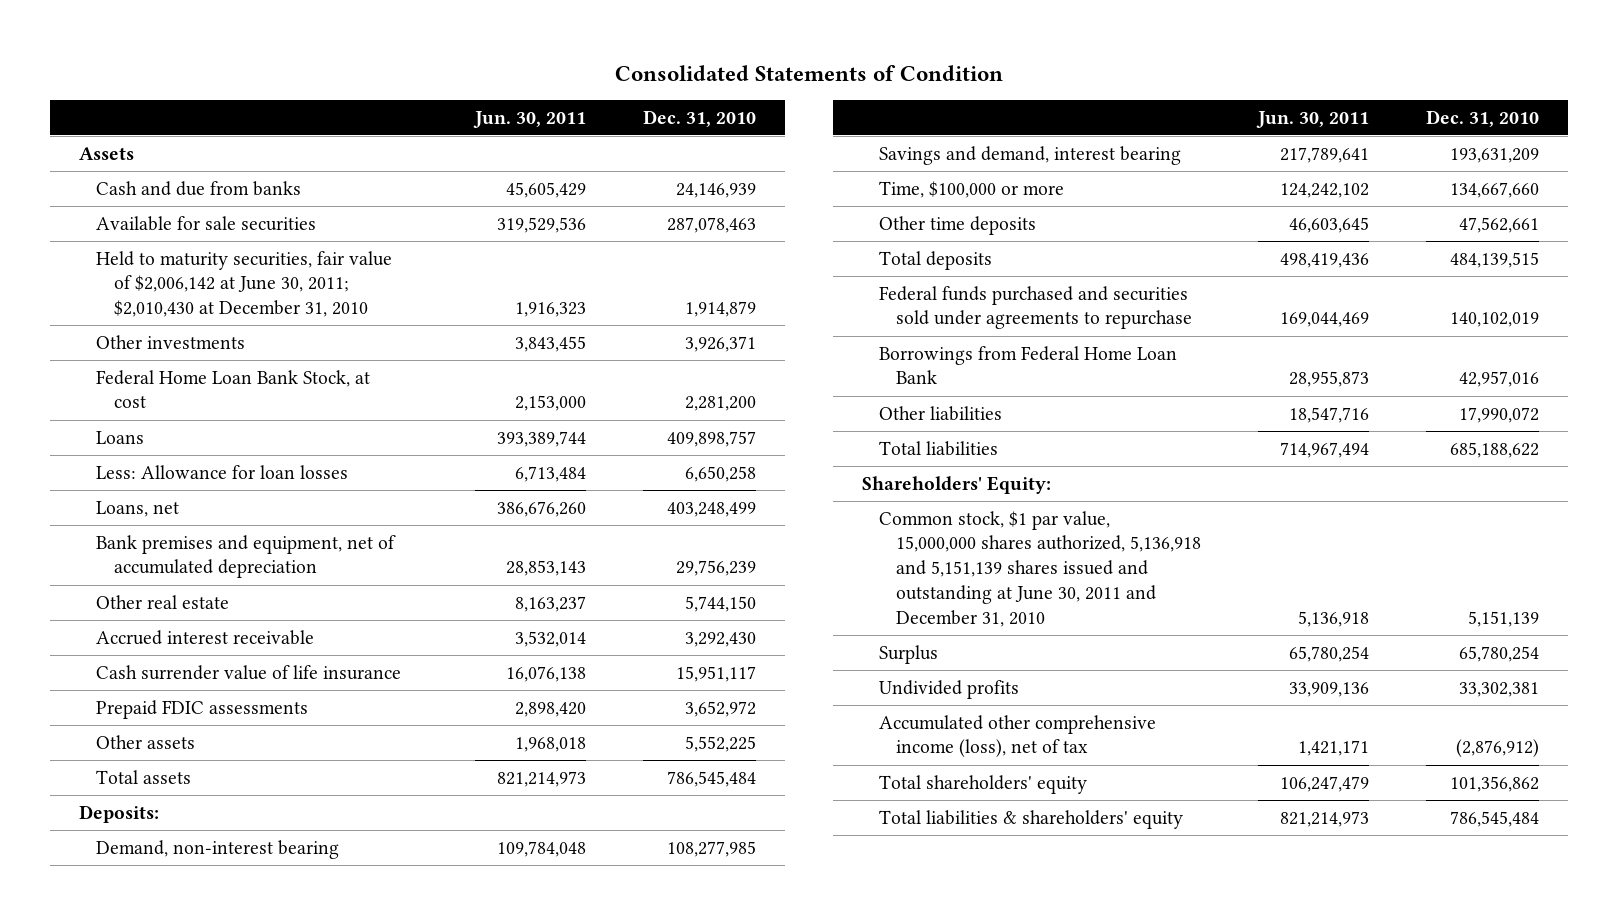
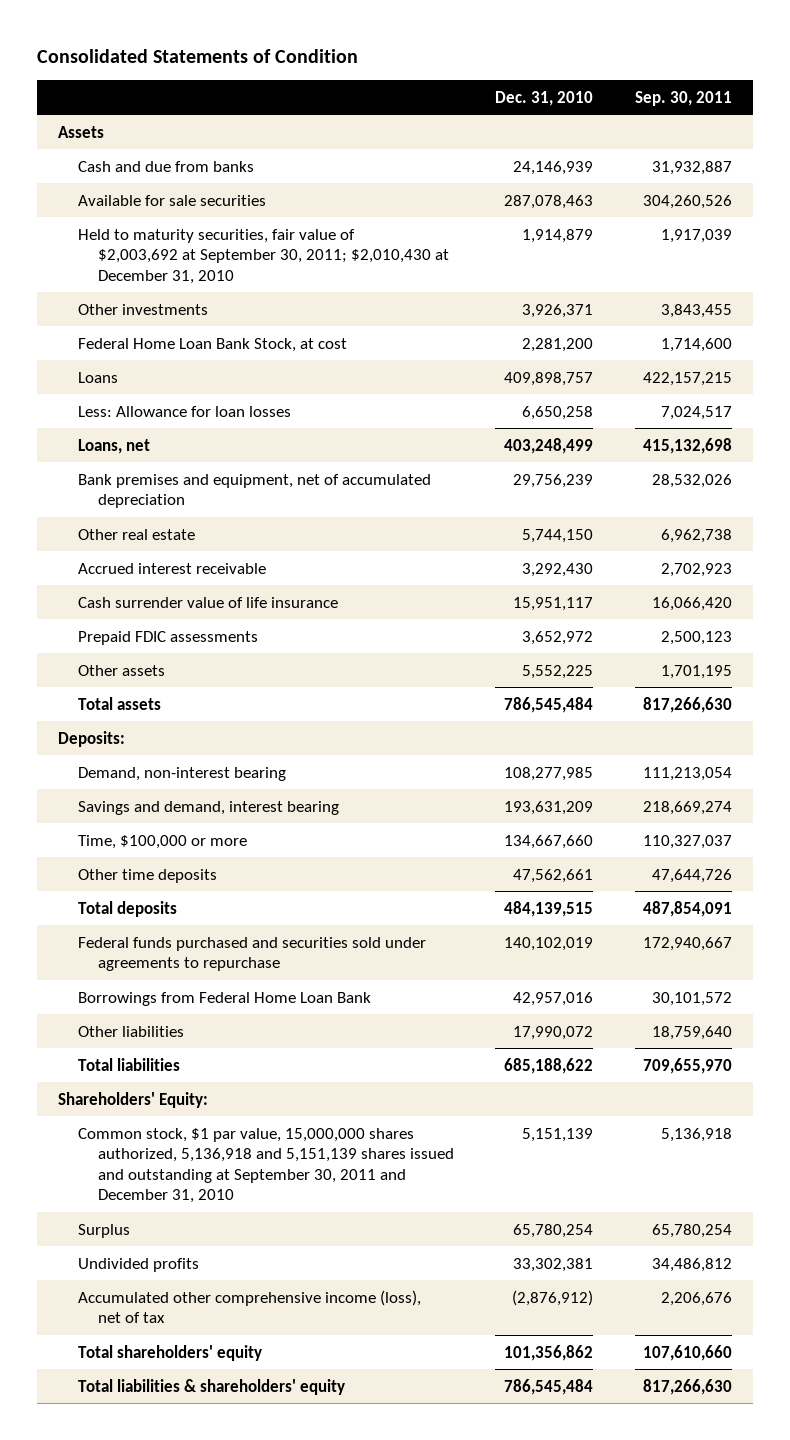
[473,110,587,128] Jun. 30, 2011 -> none
none -> [635,90,733,106] Sep. 30, 2011
[96,250,393,318] Held to maturity securities, fair value of $2,006,142 at June 30, 2011; $2,010,430 at December 31, 2010 -> [77,228,449,284] Held to maturity securities, fair value of $2,003,692 at September 30, 2011; $2,010,430 at December 31, 2010
[879,510,1202,627] Common stock, $1 par value, 15,000,000 shares authorized, 5,136,918 and 5,151,139 shares issued and outstanding at June 30, 2011 and December 31, 2010 -> [77,1127,454,1204] Common stock, $1 par value, 15,000,000 shares authorized, 5,136,918 and 5,151,139 shares issued and outstanding at September 30, 2011 and December 31, 2010

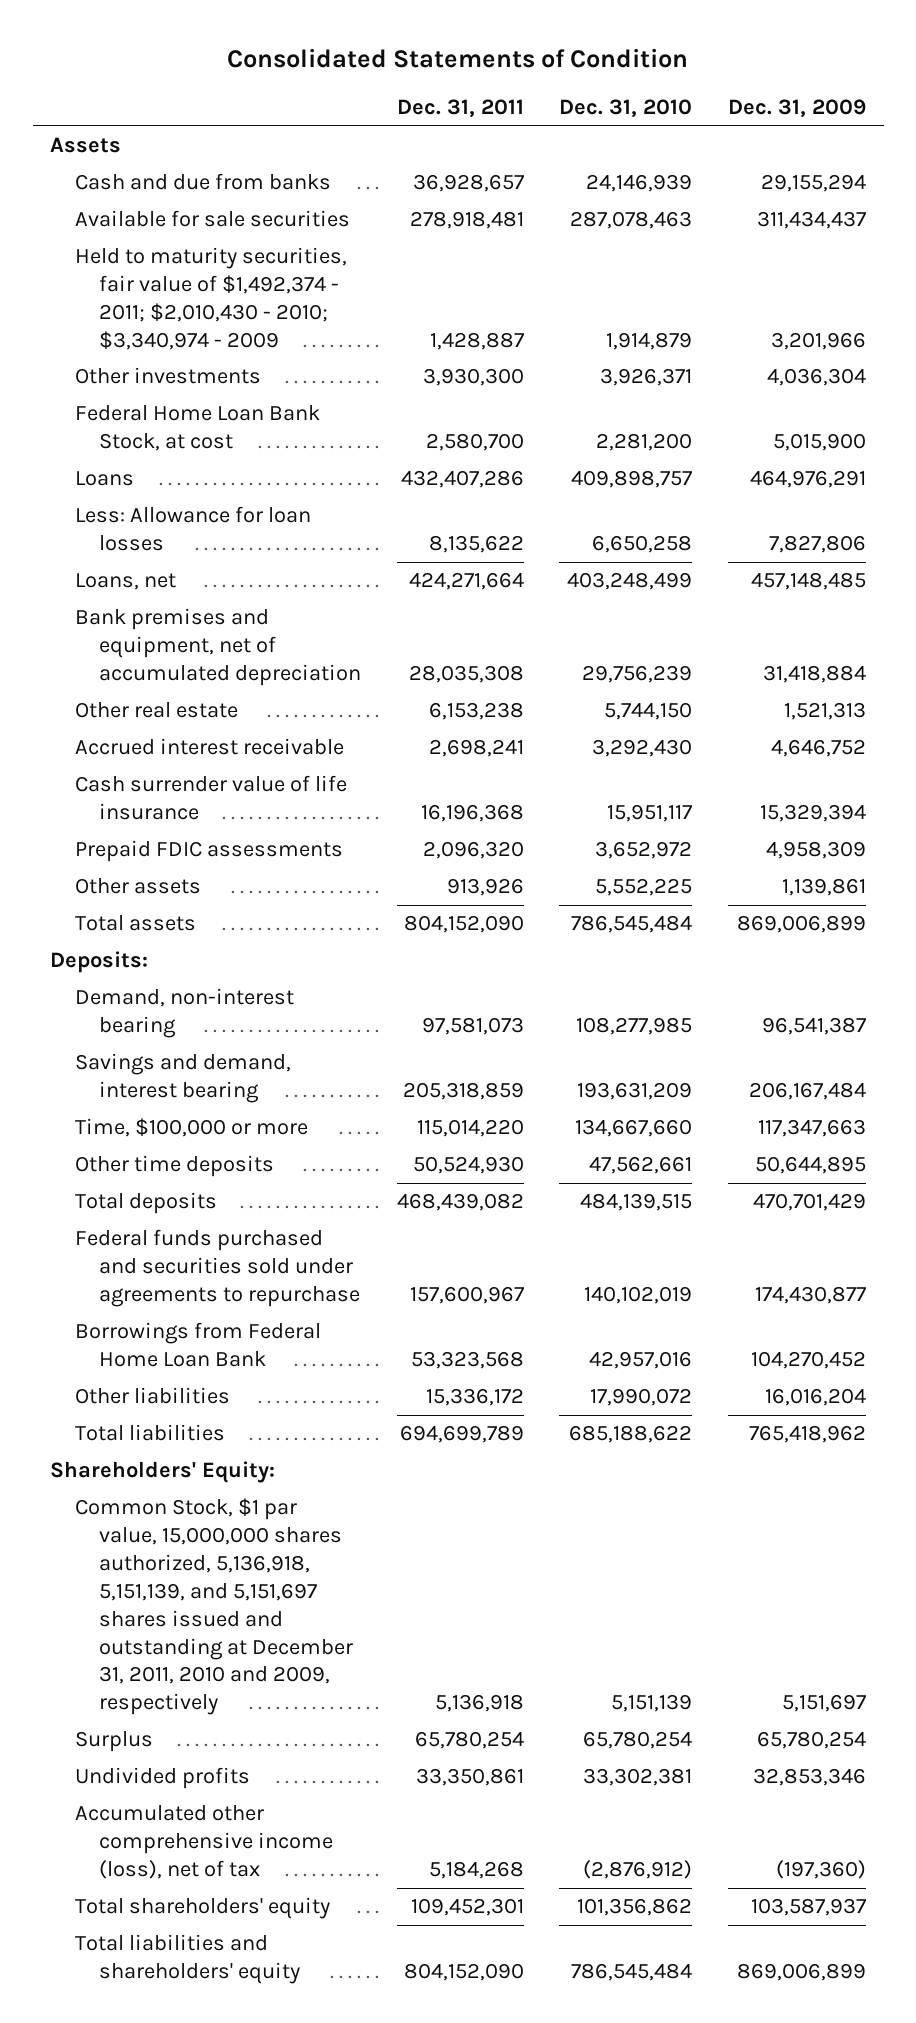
[635,90,733,106] Sep. 30, 2011 -> none
none -> [396,99,524,118] Dec. 31, 2011
none -> [727,99,866,118] Dec. 31, 2009
[77,228,449,284] Held to maturity securities, fair value of $2,003,692 at September 30, 2011; $2,010,430 at December 31, 2010 -> [74,247,347,350] Held to maturity securities, fair value of $1,492,374 - 2011; $2,010,430 - 2010; $3,340,974 - 2009
[77,1127,454,1204] Common stock, $1 par value, 15,000,000 shares authorized, 5,136,918 and 5,151,139 shares issued and outstanding at September 30, 2011 and December 31, 2010 -> [74,1498,354,1716] Common Stock, $1 par value, 15,000,000 shares authorized, 5,136,918, 5,151,139, and 5,151,697 shares issued and outstanding at December 31, 2011, 2010 and 2009, respectively
[77,1378,345,1395] Total liabilities & shareholders' equity -> [74,1934,301,1985] Total liabilities and shareholders' equity

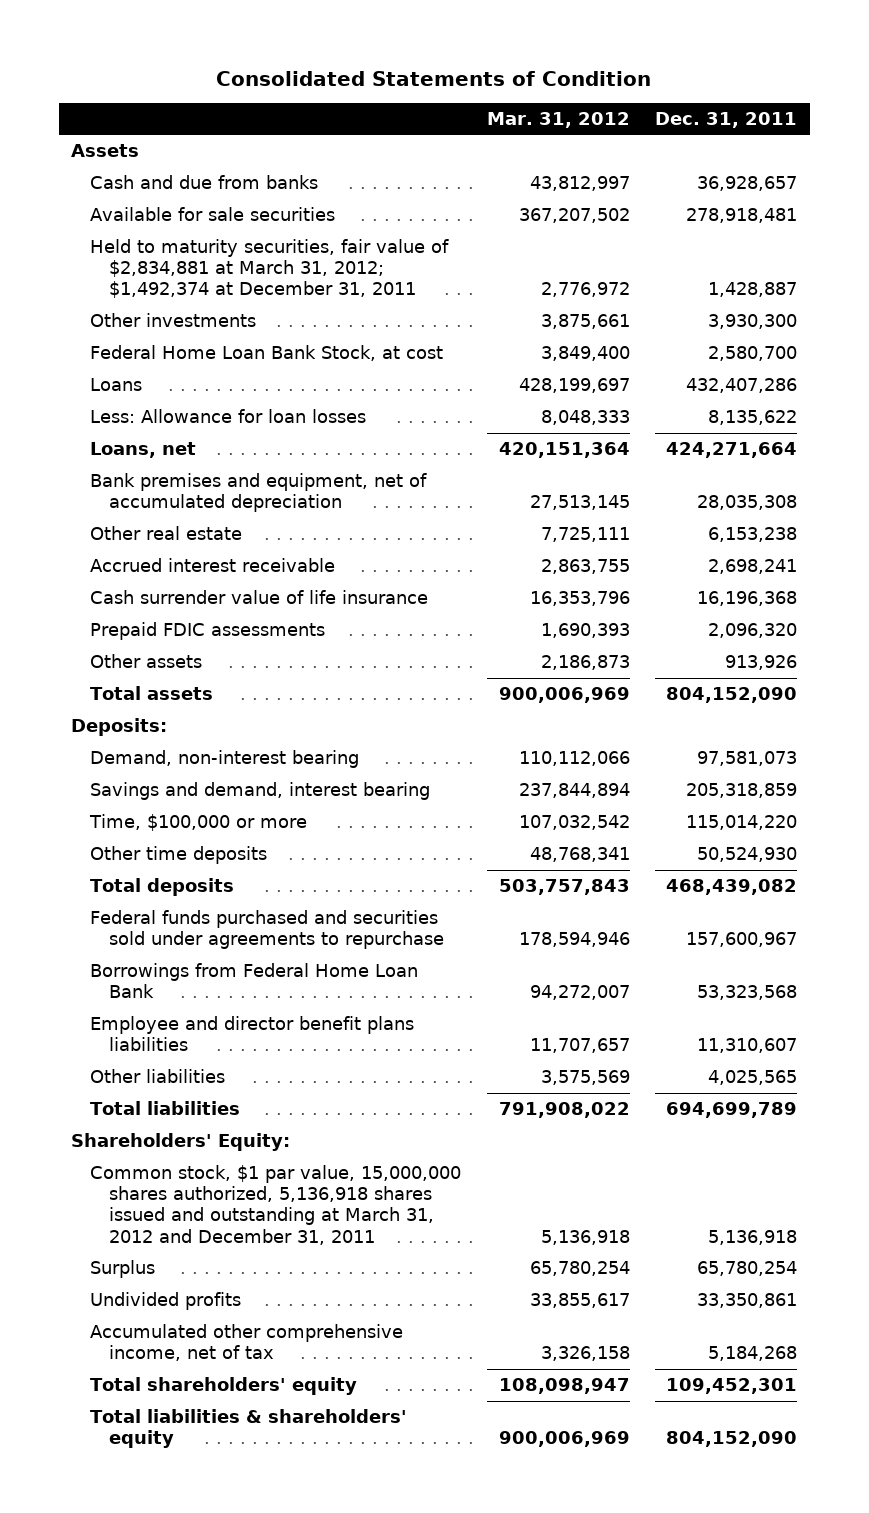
[559,99,693,118] Dec. 31, 2010 -> none
[727,99,866,118] Dec. 31, 2009 -> none
none -> [486,111,630,128] Mar. 31, 2012
[74,247,347,350] Held to maturity securities, fair value of $1,492,374 - 2011; $2,010,430 - 2010; $3,340,974 - 2009 -> [90,239,450,299] Held to maturity securities, fair value of $2,834,881 at March 31, 2012; $1,492,374 at December 31, 2011
none -> [90,1016,415,1052] Employee and director benefit plans liabilities
[425,1388,524,1407] 15,336,172 -> [708,1070,798,1086] 4,025,565
[74,1498,354,1716] Common Stock, $1 par value, 15,000,000 shares authorized, 5,136,918, 5,151,139, and 5,151,697 shares issued and outstanding at December 31, 2011, 2010 and 2009, respectively -> [90,1165,462,1245] Common stock, $1 par value, 15,000,000 shares authorized, 5,136,918 shares issued and outstanding at March 31, 2012 and December 31, 2011
[74,1805,334,1880] Accumulated other comprehensive income (loss), net of tax -> [90,1324,404,1362] Accumulated other comprehensive income, net of tax
[74,1934,301,1985] Total liabilities and shareholders' equity -> [90,1409,408,1449] Total liabilities & shareholders' equity

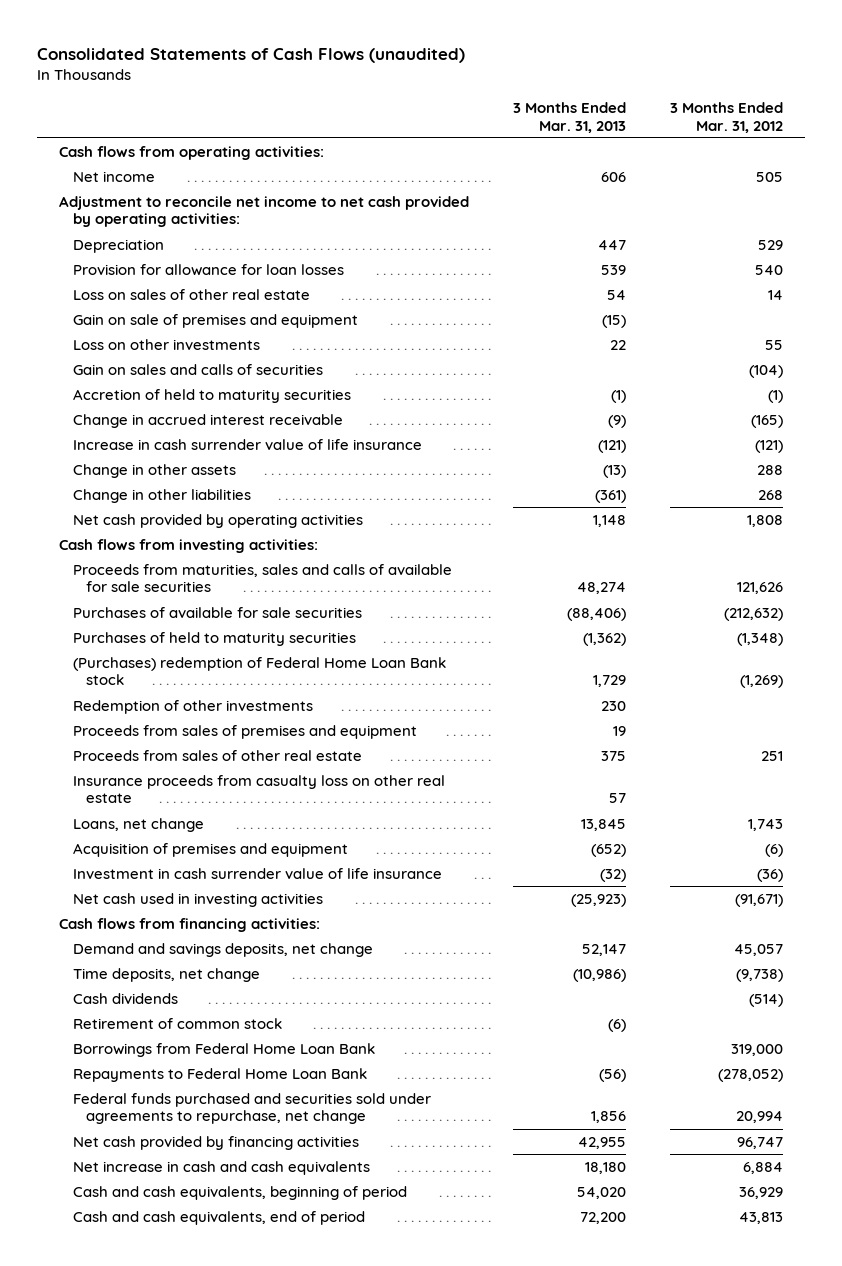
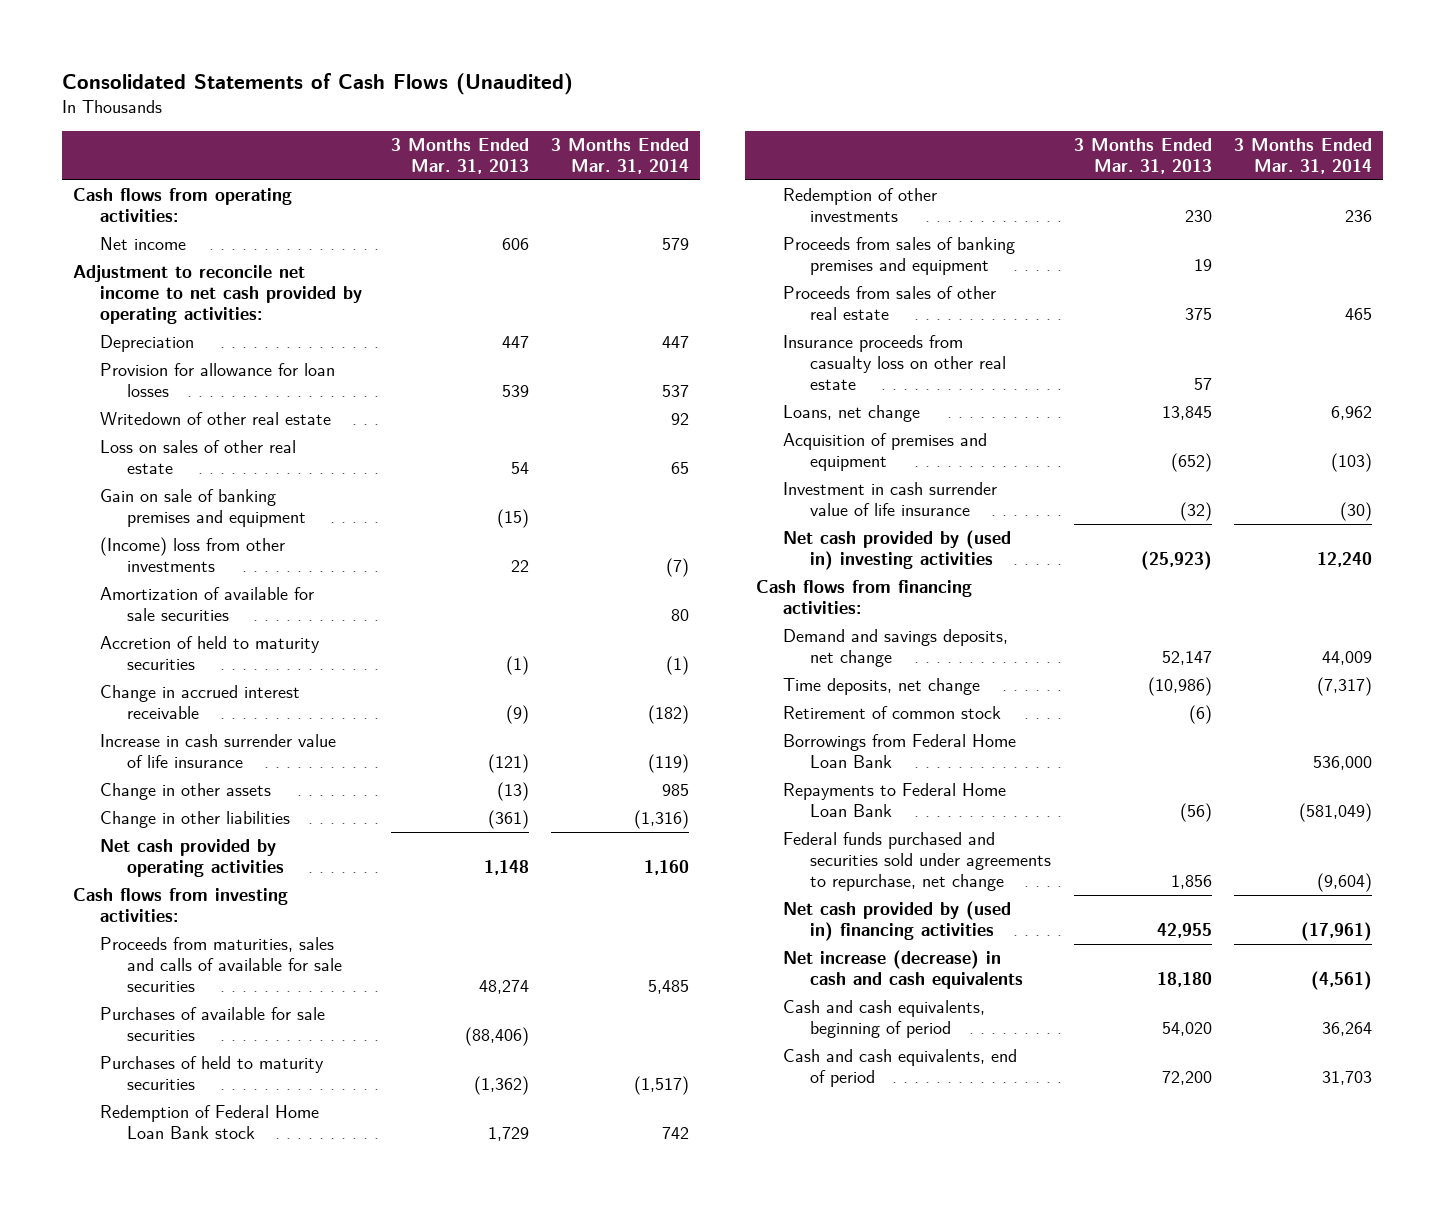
[36,48,465,64] Consolidated Statements of Cash Flows (unaudited) -> [61,73,573,96] Consolidated Statements of Cash Flows (Unaudited)
[669,102,783,133] 3 Months Ended Mar. 31, 2012 -> none
none -> [550,138,689,175] 3 Months Ended Mar. 31, 2014
none -> [100,412,332,426] Writedown of other real estate
[72,363,323,375] Gain on sales and calls of securities -> none
[72,313,358,328] Gain on sale of premises and equipment -> [100,489,307,528] Gain on sale of banking premises and equipment
[72,338,260,350] Loss on other investments -> [100,537,286,573] (Income) loss from other investments
none -> [100,587,315,622] Amortization of available for sale securities
[72,656,446,686] (Purchases) redemption of Federal Home Loan Bank stock -> [100,1105,320,1140] Redemption of Federal Home Loan Bank stock
[72,724,417,739] Proceeds from sales of premises and equipment -> [783,237,1016,276] Proceeds from sales of banking premises and equipment
[72,892,323,907] Net cash used in investing activities -> [783,530,1012,571] Net cash provided by (used in) investing activities
[72,992,178,1004] Cash dividends -> none
[72,1135,359,1150] Net cash provided by financing activities -> [783,901,1012,942] Net cash provided by (used in) financing activities
[72,1160,370,1175] Net increase in cash and cash equivalents -> [783,950,1024,990] Net increase (decrease) in cash and cash equivalents

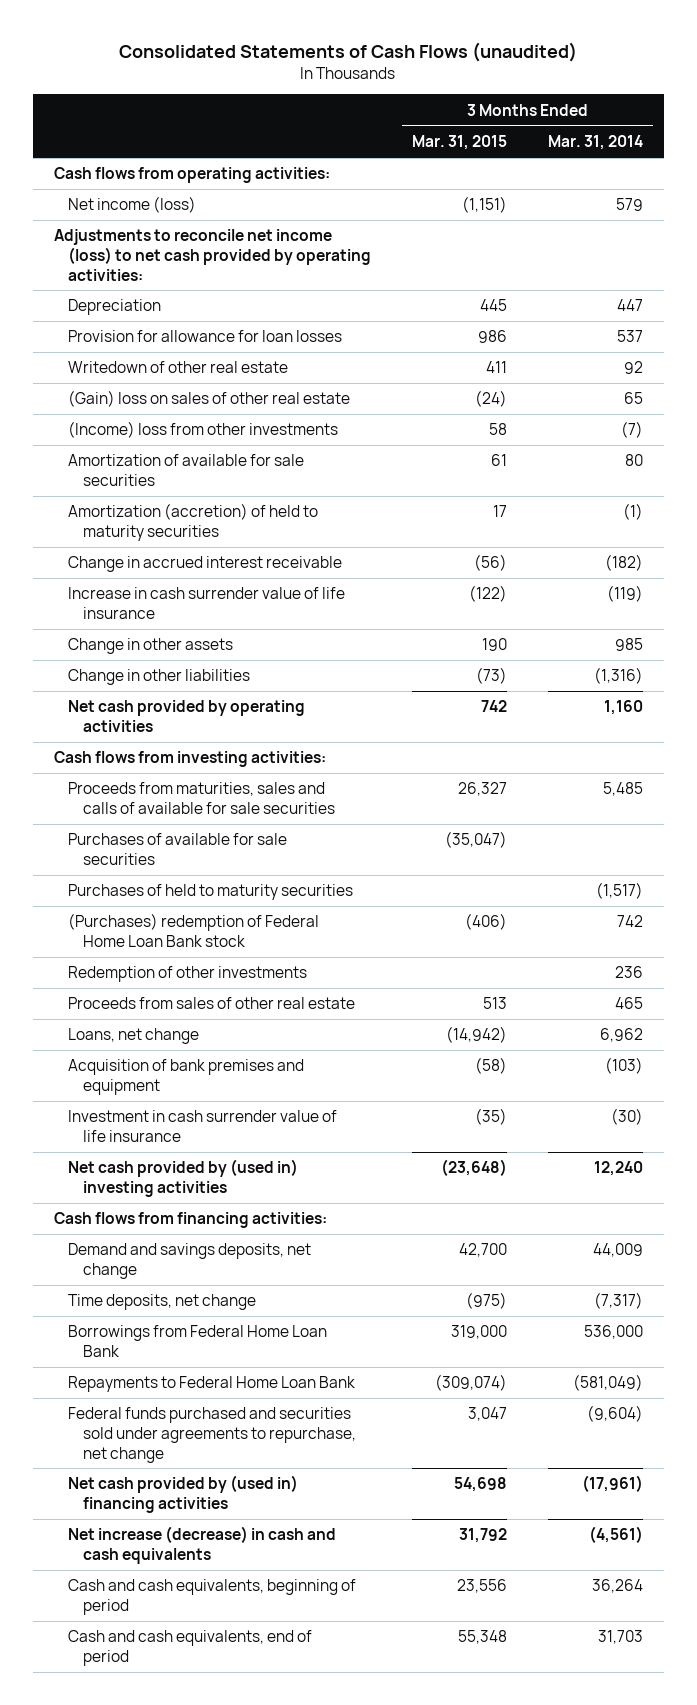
[61,73,573,96] Consolidated Statements of Cash Flows (Unaudited) -> [119,41,578,62] Consolidated Statements of Cash Flows (unaudited)
[390,138,529,175] 3 Months Ended Mar. 31, 2013 -> none
none -> [412,135,508,151] Mar. 31, 2015
[100,237,187,251] Net income -> [68,196,197,214] Net income (loss)
[72,265,363,324] Adjustment to reconcile net income to net cash provided by operating activities: -> [53,229,372,281] Adjustments to reconcile net income (loss) to net cash provided by operating activities:
[100,489,307,528] Gain on sale of banking premises and equipment -> none
[100,440,297,475] Loss on sales of other real estate -> [68,390,351,408] (Gain) loss on sales of other real estate
[100,636,321,671] Accretion of held to maturity securities -> [68,503,319,541] Amortization (accretion) of held to maturity securities
[100,1105,320,1140] Redemption of Federal Home Loan Bank stock -> [68,913,320,947] (Purchases) redemption of Federal Home Loan Bank stock
[783,237,1016,276] Proceeds from sales of banking premises and equipment -> none
[783,335,1007,390] Insurance proceeds from casualty loss on other real estate -> none
[783,433,988,472] Acquisition of premises and equipment -> [68,1059,305,1095] Acquisition of bank premises and equipment
[783,706,1002,720] Retirement of common stock -> none

